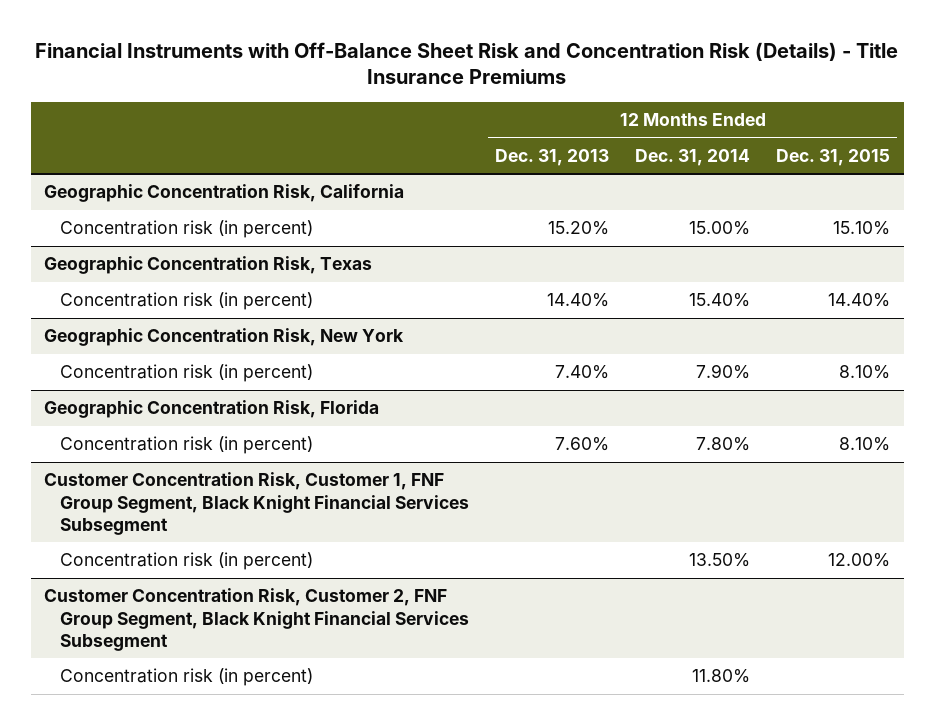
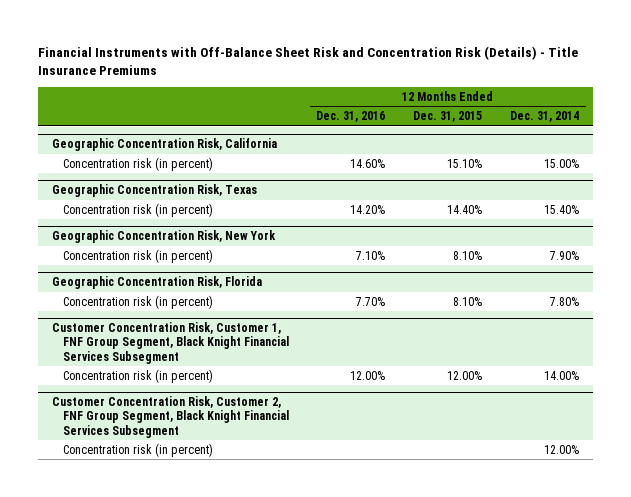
[494,148,609,166] Dec. 31, 2013 -> none
none -> [316,111,386,123] Dec. 31, 2016
[689,553,751,568] 13.50% -> [543,370,579,380] 14.00%
[692,669,751,684] 11.80% -> [543,444,579,454] 12.00%

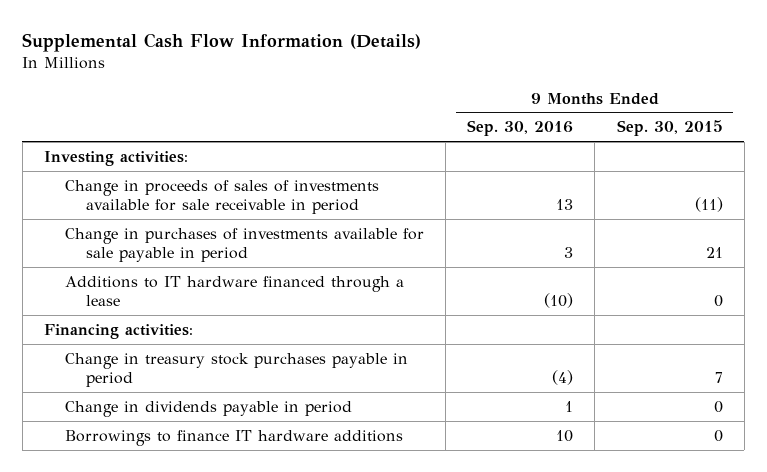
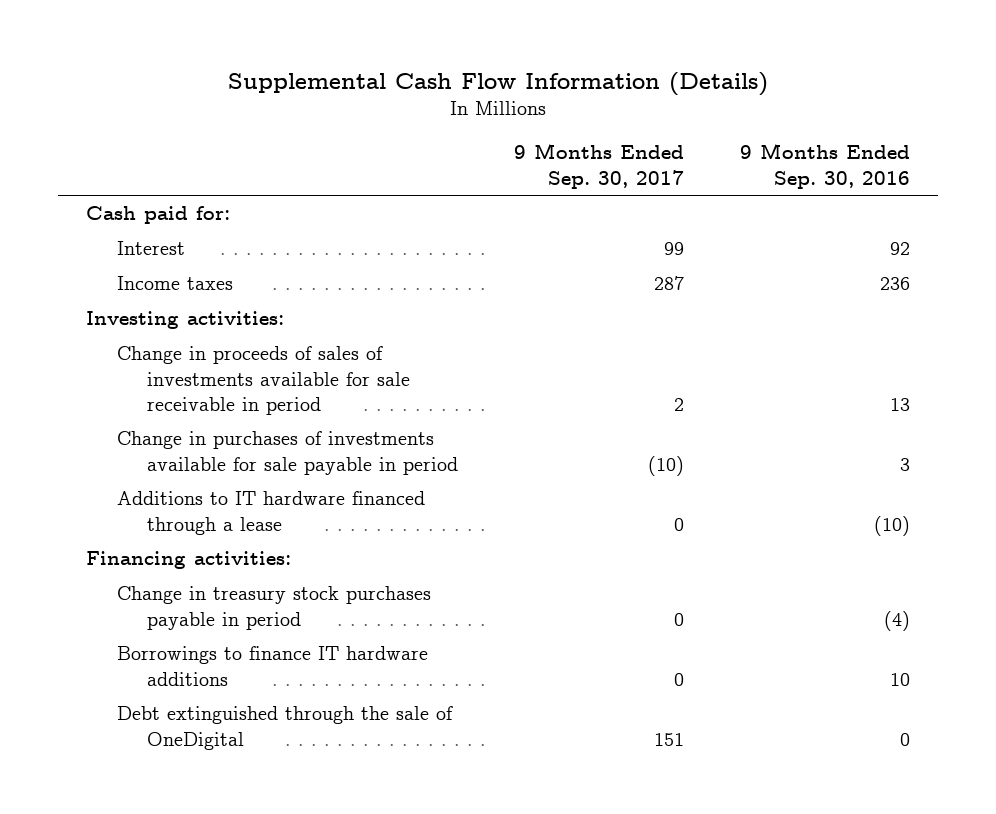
[616,120,723,137] Sep. 30, 2015 -> none
none -> [514,143,685,189] 9 Months Ended Sep. 30, 2017
none -> [85,206,230,225] Cash paid for:
none -> [116,241,185,256] Interest
none -> [116,276,233,291] Income taxes
[64,400,352,417] Change in dividends payable in period -> none
none -> [116,706,453,750] Debt extinguished through the sale of OneDigital

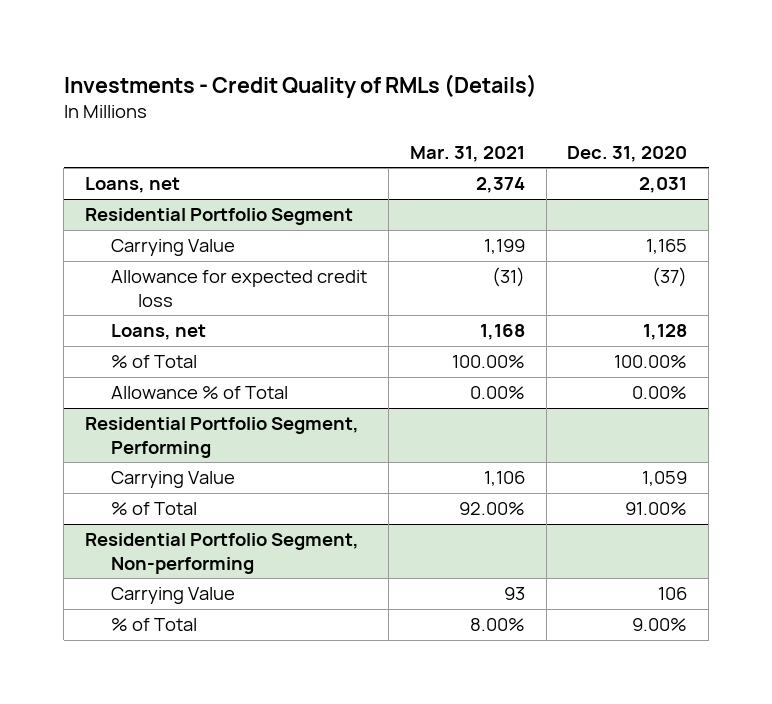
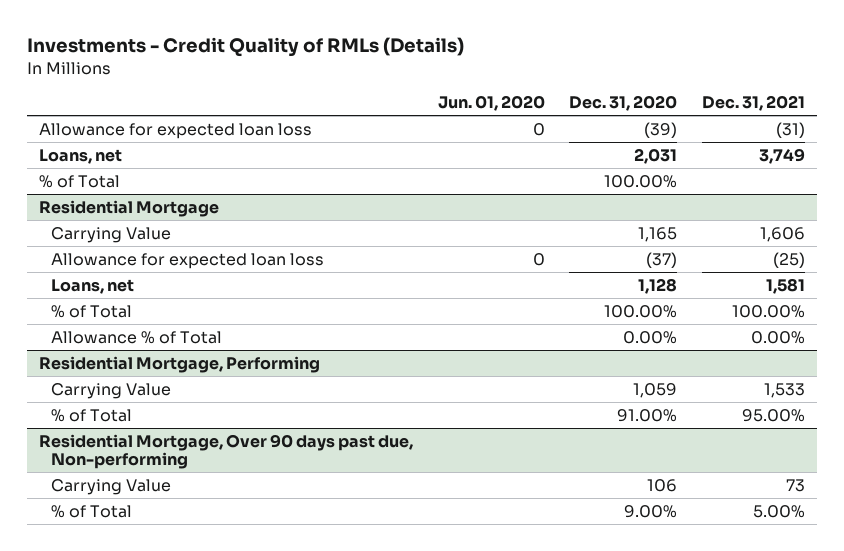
[409,145,525,162] Mar. 31, 2021 -> none
none -> [437,95,545,112] Jun. 01, 2020
none -> [701,95,805,112] Dec. 31, 2021
none -> [39,122,313,139] Allowance for expected loan loss
none -> [39,174,121,188] % of Total
[84,208,353,226] Residential Portfolio Segment -> [39,199,220,217] Residential Mortgage
[111,270,368,307] Allowance for expected credit loss -> [50,252,324,269] Allowance for expected loan loss
[84,417,359,458] Residential Portfolio Segment, Performing -> none
none -> [39,355,321,373] Residential Mortgage, Performing
[84,533,359,574] Residential Portfolio Segment, Non-performing -> none
none -> [39,433,414,470] Residential Mortgage, Over 90 days past due, Non-performing

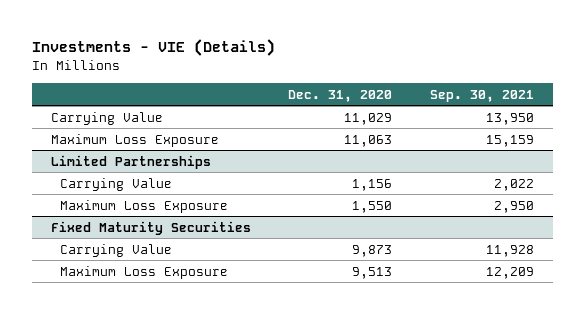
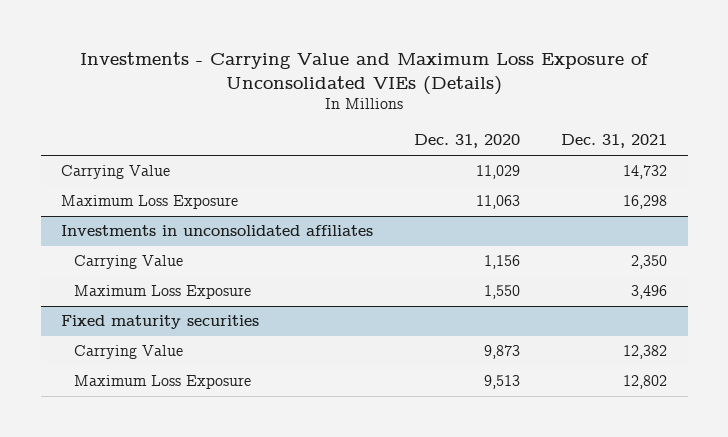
[31,39,275,57] Investments - VIE (Details) -> [80,51,650,95] Investments - Carrying Value and Maximum Loss Exposure of Unconsolidated VIEs (Details)
[430,89,535,102] Sep. 30, 2021 -> none
none -> [561,134,668,149] Dec. 31, 2021
[50,154,211,169] Limited Partnerships -> [61,225,374,237] Investments in unconsolidated affiliates
[50,220,251,235] Fixed Maturity Securities -> [61,315,260,330] Fixed maturity securities

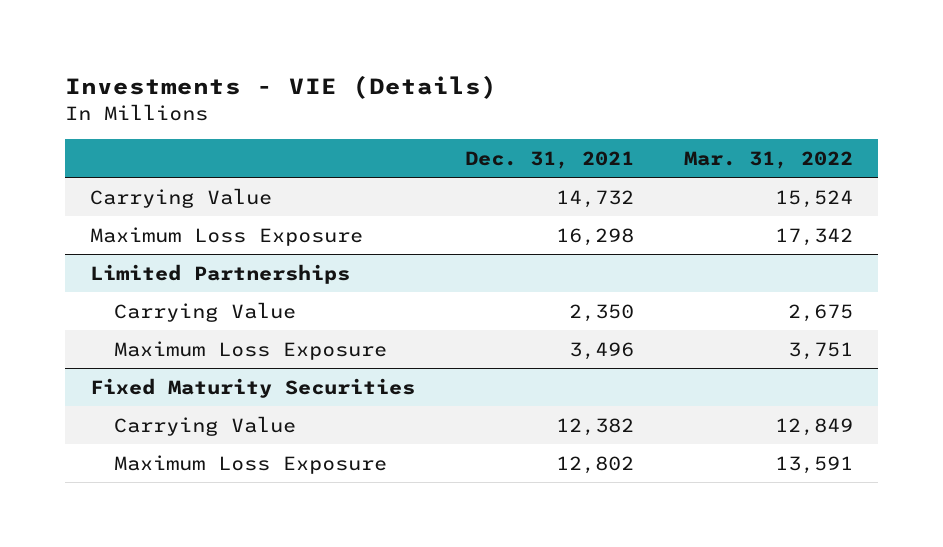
[80,51,650,95] Investments - Carrying Value and Maximum Loss Exposure of Unconsolidated VIEs (Details) -> [64,75,497,100] Investments - VIE (Details)
[414,134,521,149] Dec. 31, 2020 -> none
none -> [683,150,853,169] Mar. 31, 2022
[61,225,374,237] Investments in unconsolidated affiliates -> [89,263,350,284] Limited Partnerships
[61,315,260,330] Fixed maturity securities -> [89,377,415,398] Fixed Maturity Securities

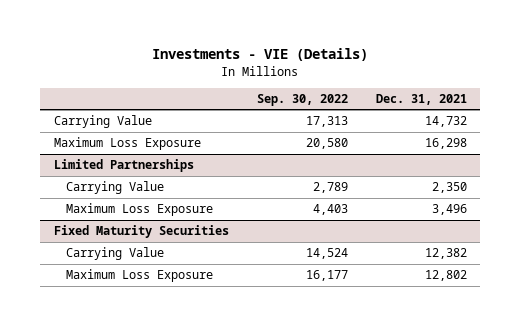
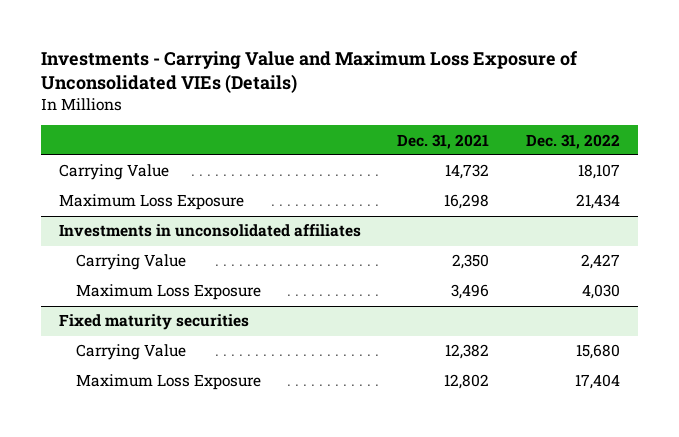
[152,48,369,62] Investments - VIE (Details) -> [40,50,578,93] Investments - Carrying Value and Maximum Loss Exposure of Unconsolidated VIEs (Details)
[256,93,348,106] Sep. 30, 2022 -> none
none -> [525,133,620,149] Dec. 31, 2022
[54,159,195,173] Limited Partnerships -> [58,224,361,238] Investments in unconsolidated affiliates
[54,225,230,239] Fixed Maturity Securities -> [58,314,249,331] Fixed maturity securities

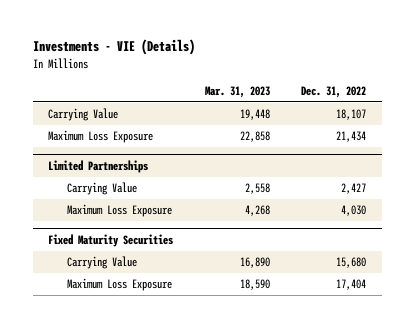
[40,50,578,93] Investments - Carrying Value and Maximum Loss Exposure of Unconsolidated VIEs (Details) -> [32,39,195,56] Investments - VIE (Details)
[397,133,490,149] Dec. 31, 2021 -> none
none -> [204,86,270,99] Mar. 31, 2023
[58,224,361,238] Investments in unconsolidated affiliates -> [48,159,149,173] Limited Partnerships
[58,314,249,331] Fixed maturity securities -> [48,233,174,247] Fixed Maturity Securities

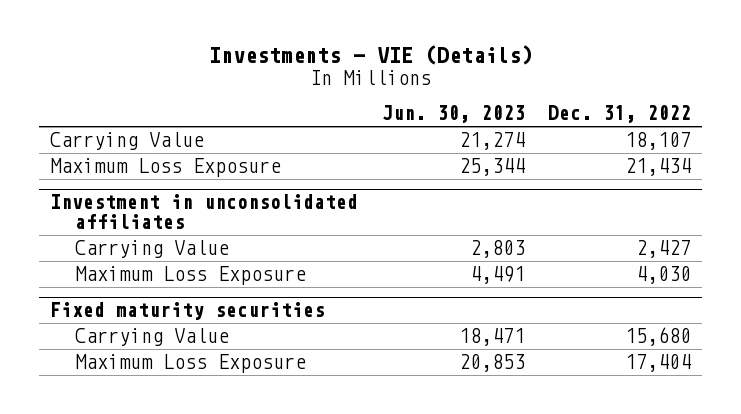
[204,86,270,99] Mar. 31, 2023 -> none
none -> [381,105,525,124] Jun. 30, 2023
[48,159,149,173] Limited Partnerships -> none
none -> [50,194,359,230] Investment in unconsolidated affiliates
[48,233,174,247] Fixed Maturity Securities -> [50,302,326,321] Fixed maturity securities

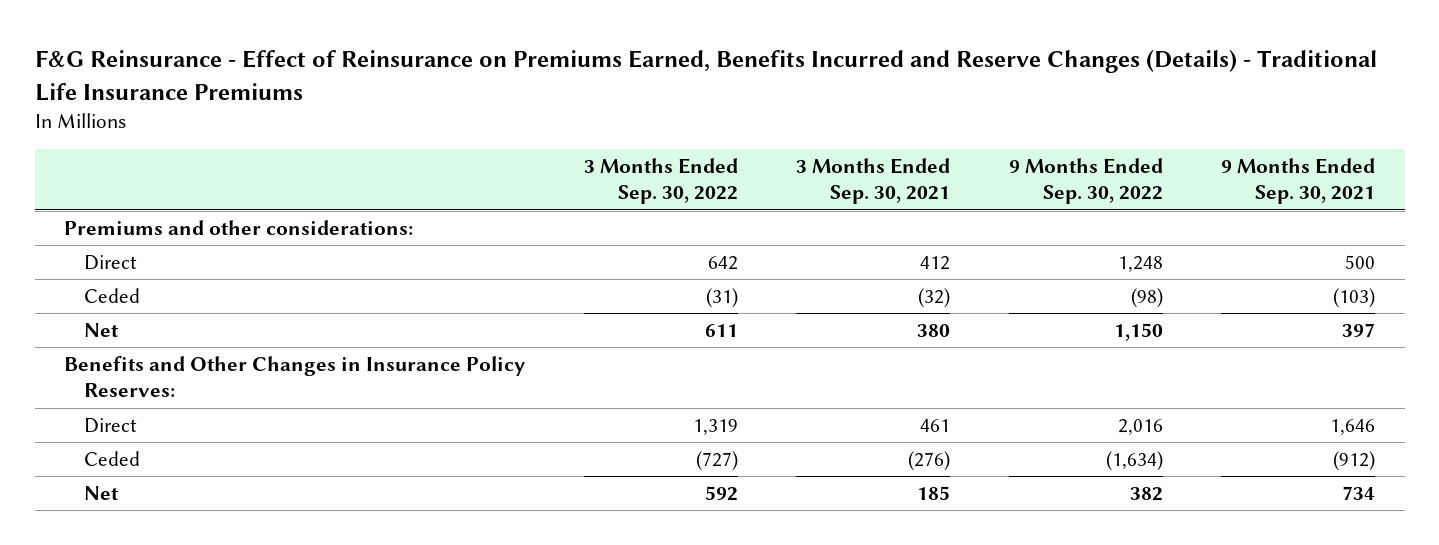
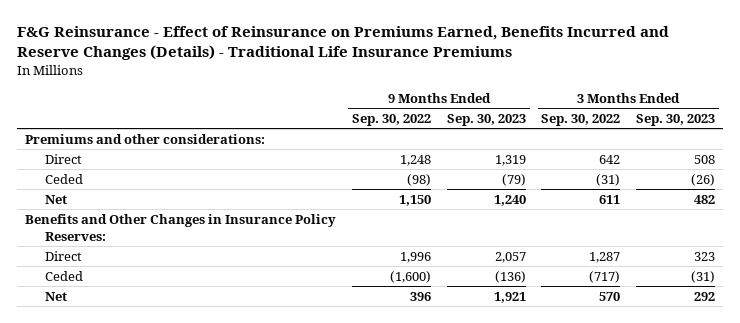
[796,158,951,205] 3 Months Ended Sep. 30, 2021 -> none
[1221,158,1376,205] 9 Months Ended Sep. 30, 2021 -> none
none -> [446,113,526,126] Sep. 30, 2023
none -> [636,113,716,126] Sep. 30, 2023
[692,419,738,436] 1,319 -> [589,251,621,263] 1,287
[1117,419,1163,436] 2,016 -> [399,251,431,263] 1,996
[695,451,738,472] (727) -> [589,270,621,283] (717)
[1105,451,1163,472] (1,634) -> [389,270,431,283] (1,600)
[704,486,738,502] 592 -> [599,291,621,301] 570
[1129,487,1163,502] 382 -> [409,291,431,301] 396

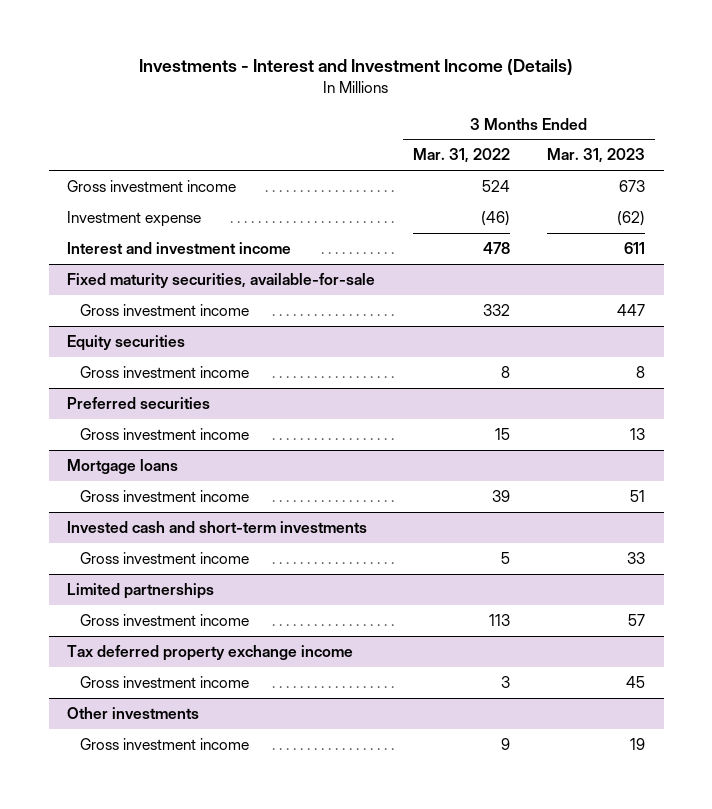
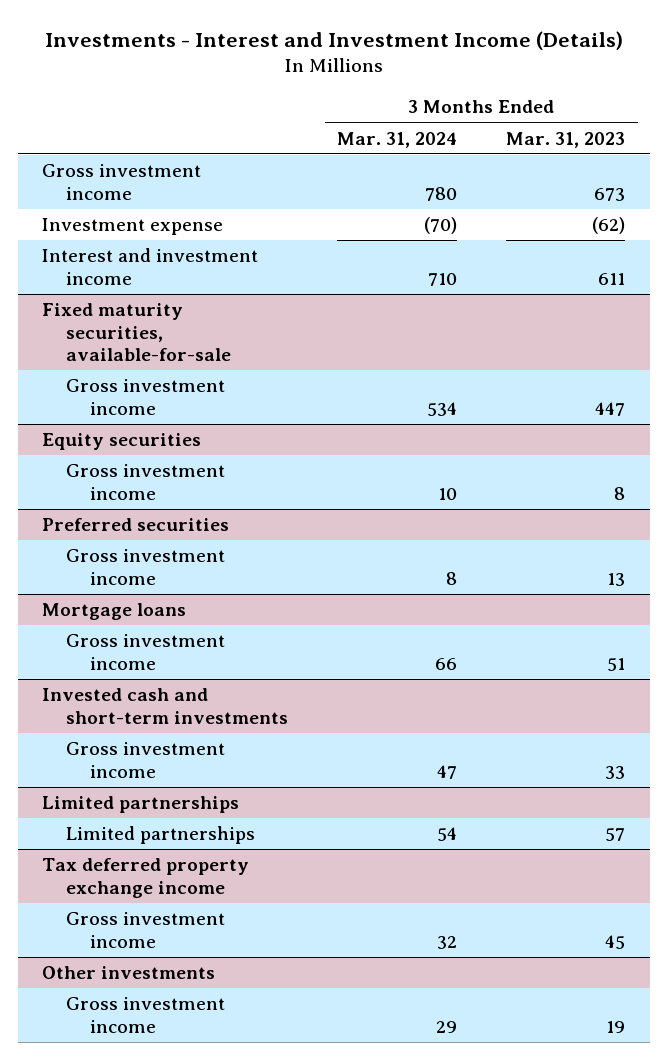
[412,148,510,164] Mar. 31, 2022 -> none
none -> [337,131,458,148] Mar. 31, 2024
[80,614,250,627] Gross investment income -> none
none -> [66,826,256,845] Limited partnerships

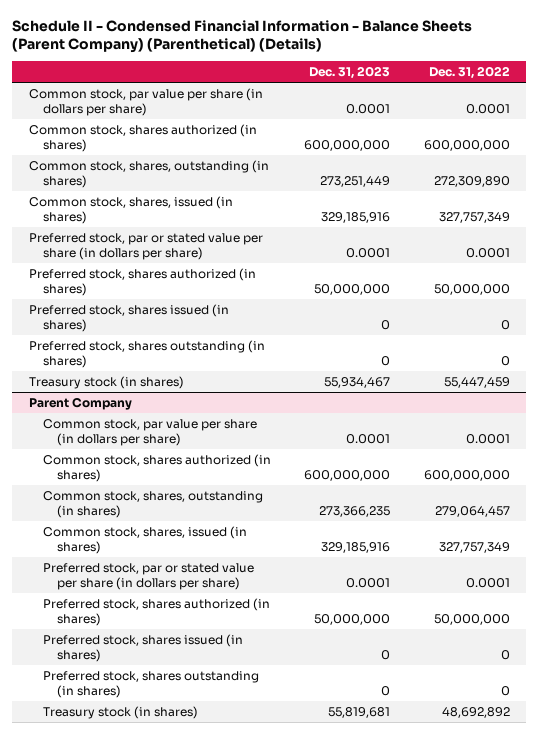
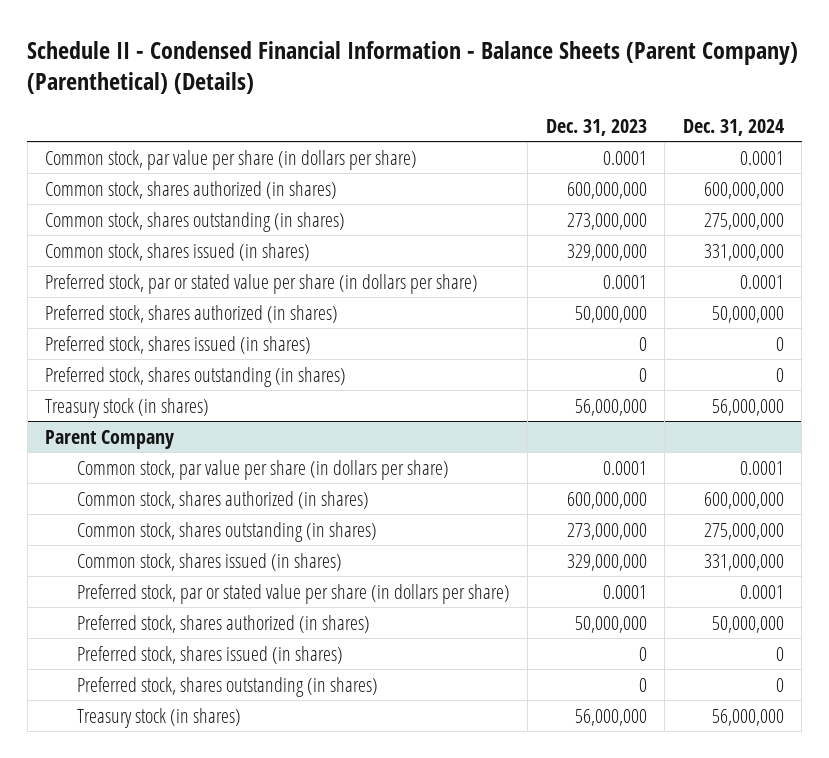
[428,66,510,80] Dec. 31, 2022 -> none
none -> [682,118,784,136] Dec. 31, 2024
[28,159,269,189] Common stock, shares, outstanding (in shares) -> [45,211,346,232] Common stock, shares outstanding (in shares)
[320,176,391,188] 273,251,449 -> [566,212,647,230] 273,000,000
[28,195,233,225] Common stock, shares, issued (in shares) -> [45,242,311,261] Common stock, shares issued (in shares)
[321,212,391,224] 329,185,916 -> [566,243,647,261] 329,000,000
[324,376,391,388] 55,934,467 -> [574,398,647,416] 56,000,000
[42,490,263,519] Common stock, shares, outstanding (in shares) -> [76,521,377,542] Common stock, shares outstanding (in shares)
[319,506,391,518] 273,366,235 -> [566,522,647,540] 273,000,000
[42,525,247,555] Common stock, shares, issued (in shares) -> [76,552,342,571] Common stock, shares issued (in shares)
[321,542,391,554] 329,185,916 -> [566,553,647,571] 329,000,000
[328,706,391,718] 55,819,681 -> [574,708,647,726] 56,000,000

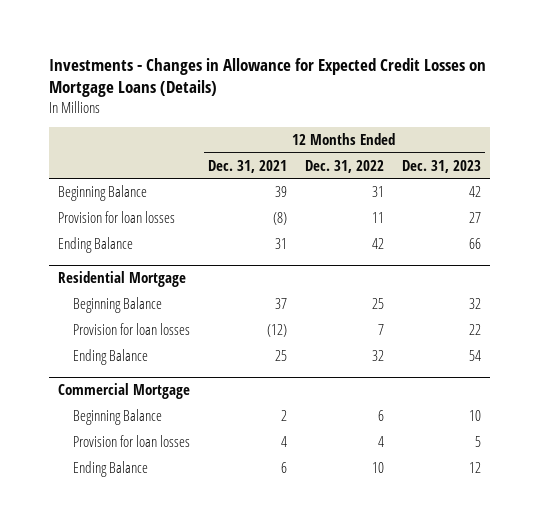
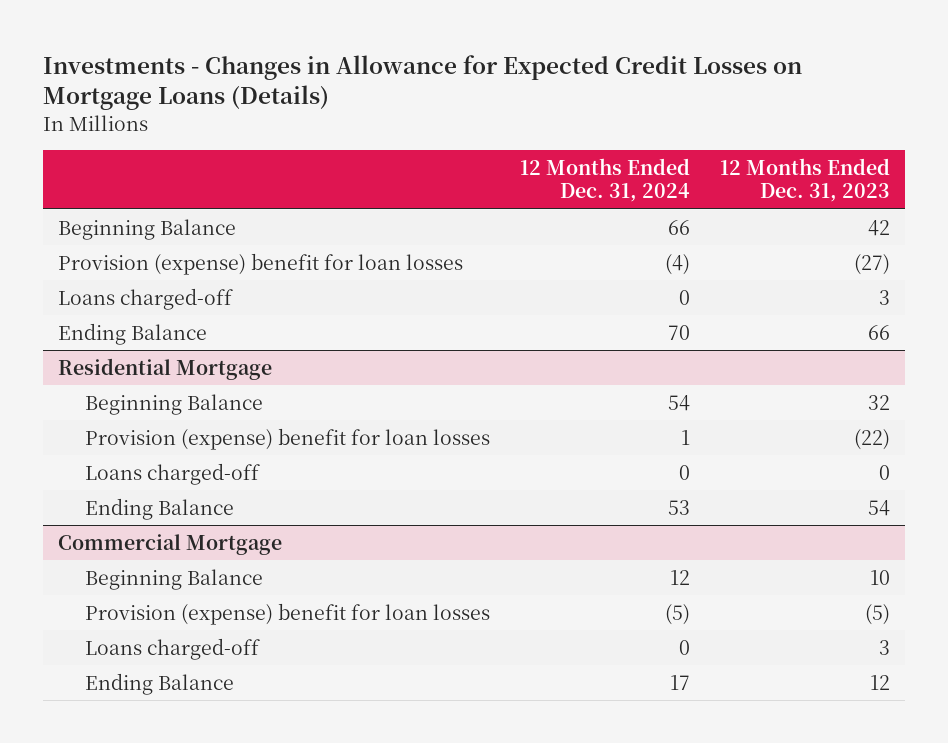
[207,159,287,173] Dec. 31, 2021 -> none
[304,159,384,173] Dec. 31, 2022 -> none
none -> [519,158,690,203] 12 Months Ended Dec. 31, 2024
[57,210,175,223] Provision for loan losses -> [58,252,464,275] Provision (expense) benefit for loan losses
[468,211,481,223] 27 -> [854,253,891,275] (27)
none -> [58,287,234,310] Loans charged-off
[73,322,191,335] Provision for loan losses -> [84,427,490,450] Provision (expense) benefit for loan losses
[468,323,481,335] 22 -> [854,428,891,450] (22)
none -> [84,462,260,485] Loans charged-off
[73,434,191,447] Provision for loan losses -> [84,602,490,625] Provision (expense) benefit for loan losses
[474,435,481,447] 5 -> [865,603,891,625] (5)
none -> [84,637,260,660] Loans charged-off

